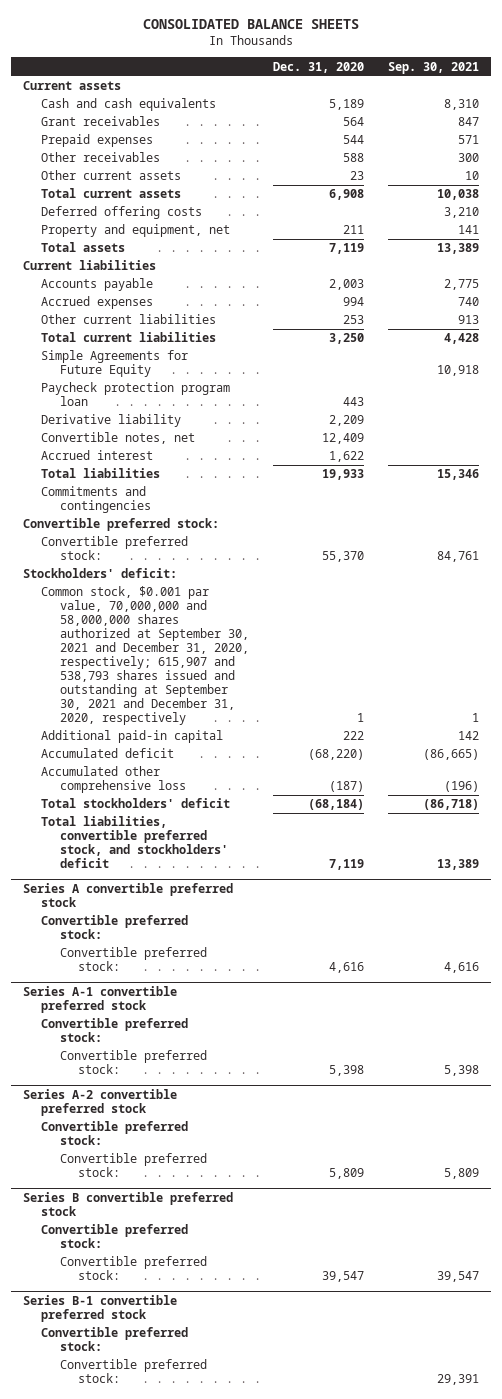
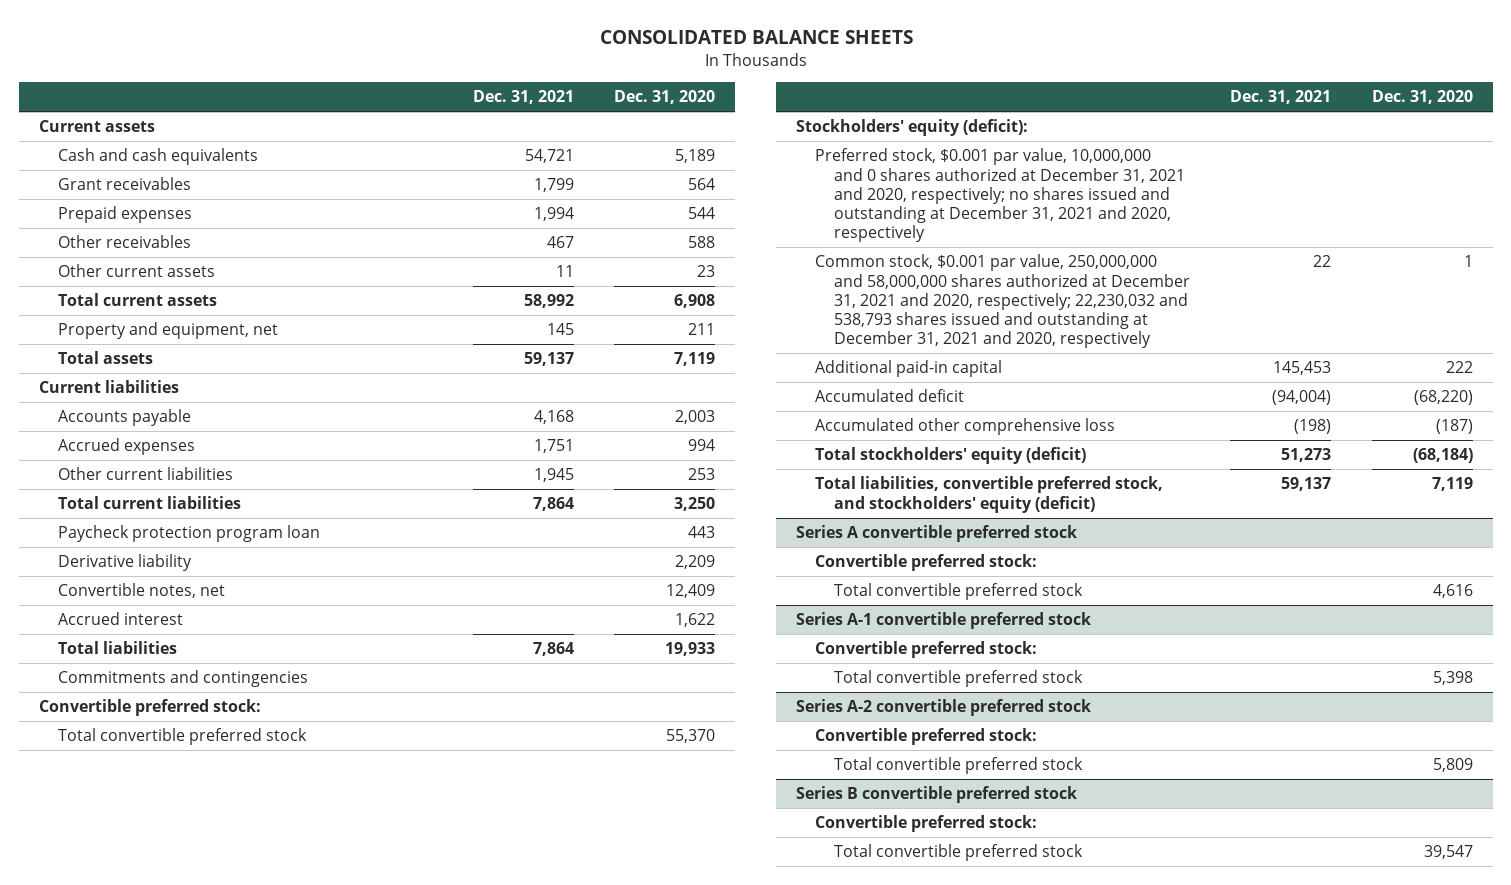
[387,61,479,74] Sep. 30, 2021 -> none
none -> [473,90,575,105] Dec. 31, 2021
[41,206,203,220] Deferred offering costs -> none
[41,350,189,378] Simple Agreements for Future Equity -> none
[41,536,189,561] Convertible preferred stock: -> [57,728,307,746] Total convertible preferred stock
[22,568,177,579] Stockholders' deficit: -> [796,119,1029,137] Stockholders' equity (deficit):
none -> [815,148,1185,243] Preferred stock, $0.001 par value, 10,000,000 and 0 shares authorized at December 31, 2021 and 2020, respectively; no shares issued and outstanding at December 31, 2021 and 2020, respectively
[41,586,249,726] Common stock, $0.001 par value, 70,000,000 and 58,000,000 shares authorized at September 30, 2021 and December 31, 2020, respectively; 615,907 and 538,793 shares issued and outstanding at September 30, 2021 and December 31, 2020, respectively -> [815,254,1190,349] Common stock, $0.001 par value, 250,000,000 and 58,000,000 shares authorized at December 31, 2021 and 2020, respectively; 22,230,032 and 538,793 shares issued and outstanding at December 31, 2021 and 2020, respectively
[41,798,231,809] Total stockholders' deficit -> [815,447,1087,465] Total stockholders' equity (deficit)
[41,816,228,869] Total liabilities, convertible preferred stock, and stockholders' deficit -> [815,476,1164,513] Total liabilities, convertible preferred stock, and stockholders' equity (deficit)
[59,947,207,972] Convertible preferred stock: -> [833,583,1083,601] Total convertible preferred stock
[59,1050,207,1075] Convertible preferred stock: -> [833,670,1083,688] Total convertible preferred stock
[59,1153,207,1178] Convertible preferred stock: -> [833,757,1083,775] Total convertible preferred stock
[22,1295,177,1323] Series B-1 convertible preferred stock -> none
[41,1327,189,1352] Convertible preferred stock: -> none
[59,1359,207,1384] Convertible preferred stock: -> none
[59,1256,207,1281] Convertible preferred stock: -> [833,844,1083,862] Total convertible preferred stock

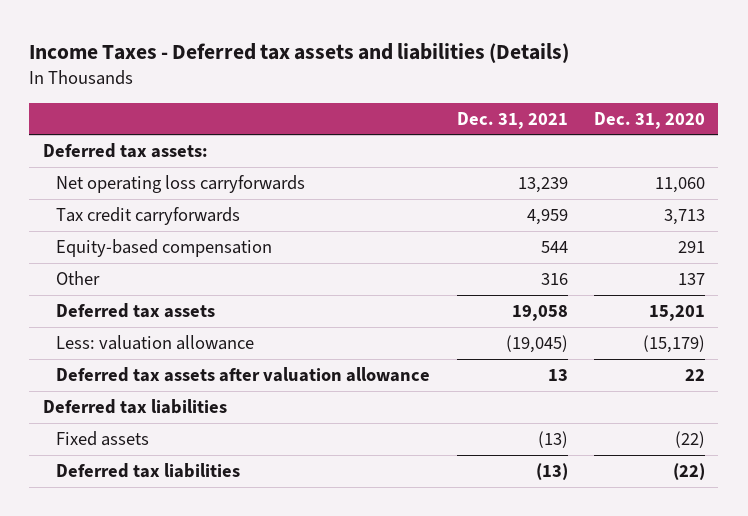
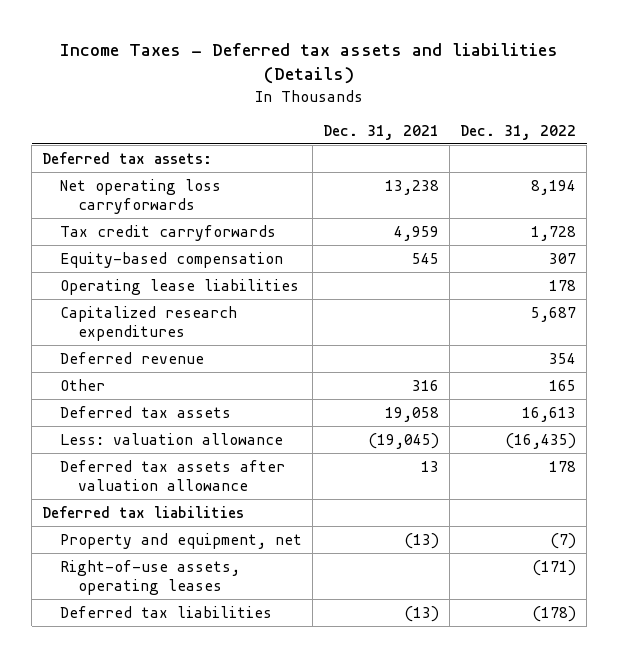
[594,111,706,129] Dec. 31, 2020 -> none
none -> [460,124,577,140] Dec. 31, 2022
[517,177,568,194] 13,239 -> [385,179,440,195] 13,238
[540,241,568,254] 544 -> [412,252,440,264] 545
none -> [59,278,299,295] Operating lease liabilities
none -> [59,305,237,342] Capitalized research expenditures
none -> [59,351,204,364] Deferred revenue
[56,431,150,447] Fixed assets -> [59,532,302,549] Property and equipment, net
none -> [59,559,240,596] Right-of-use assets, operating leases

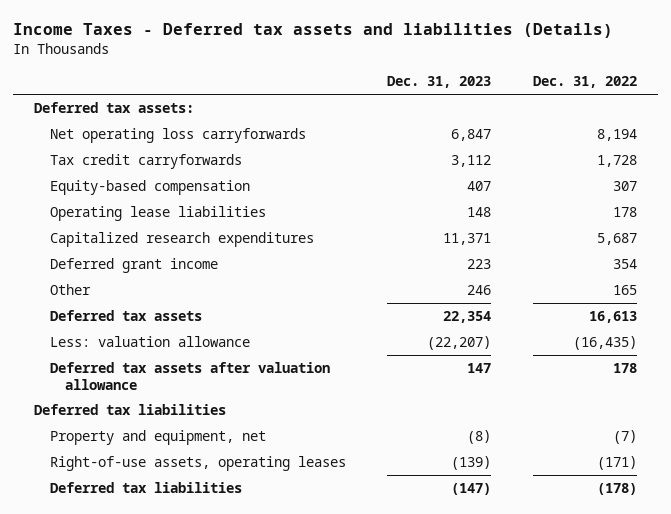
[323,124,440,140] Dec. 31, 2021 -> none
none -> [387,76,492,89] Dec. 31, 2023
[59,351,204,364] Deferred revenue -> [49,257,218,273] Deferred grant income

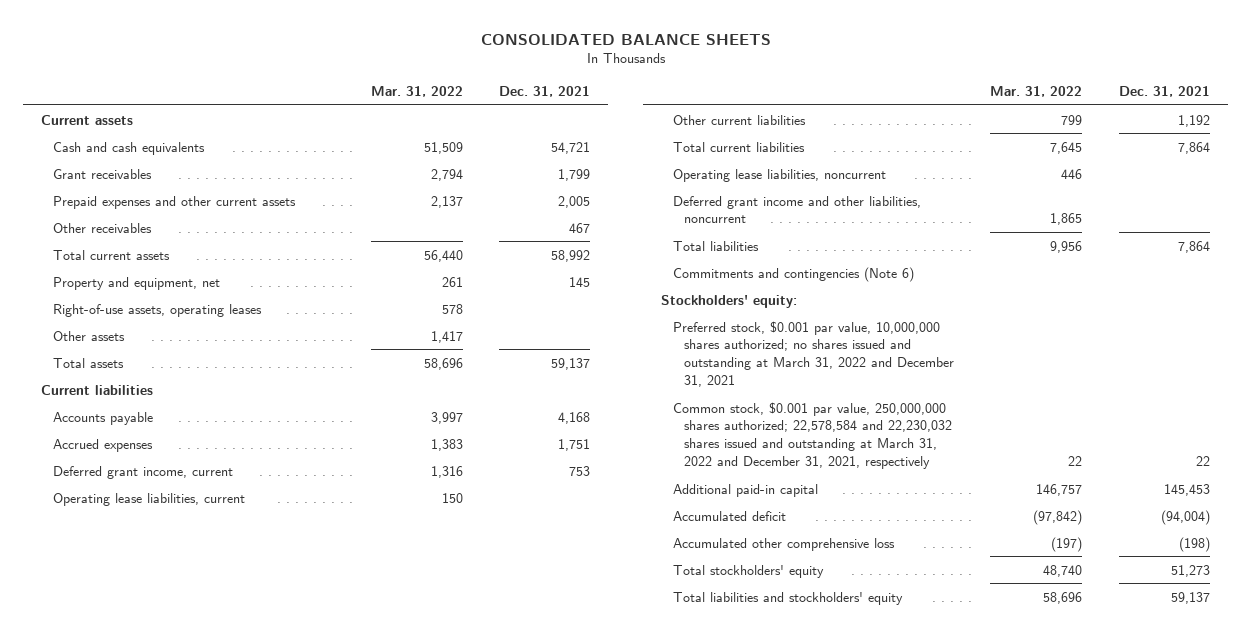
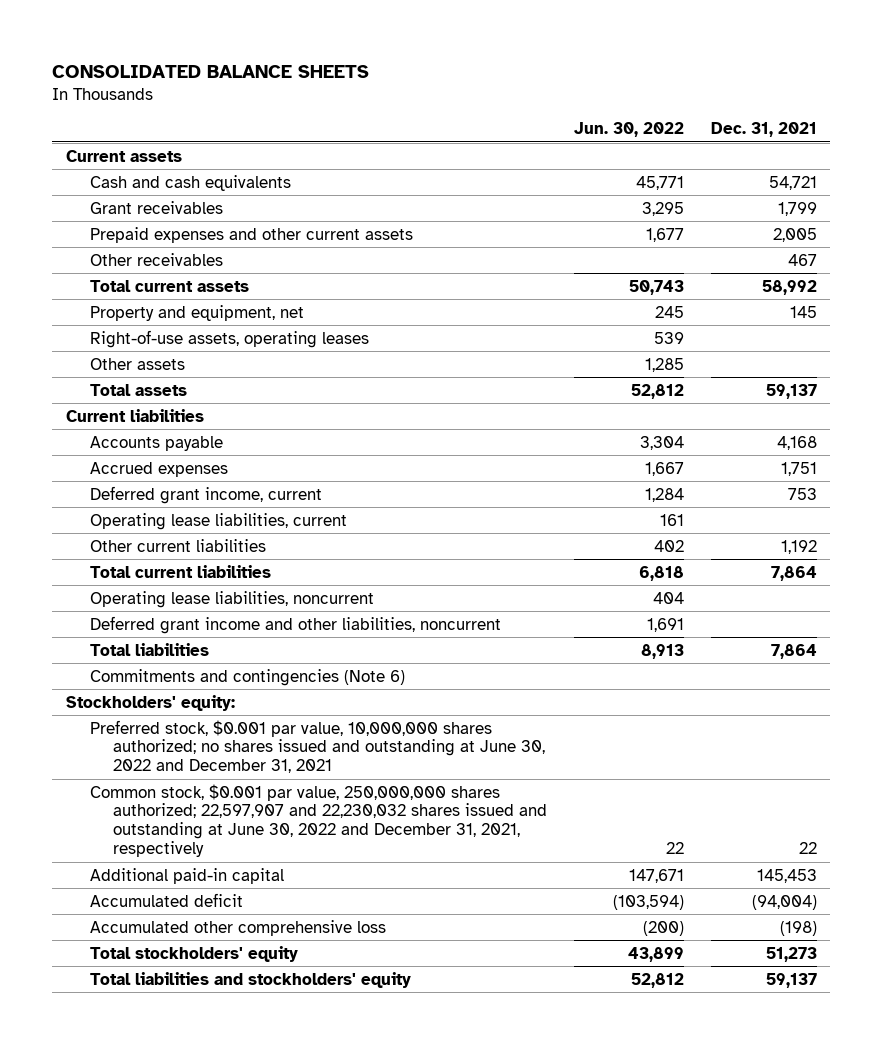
[370,85,463,97] Mar. 31, 2022 -> none
none -> [574,122,685,138] Jun. 30, 2022
[672,320,955,387] Preferred stock, $0.001 par value, 10,000,000 shares authorized; no shares issued and outstanding at March 31, 2022 and December 31, 2021 -> [89,719,546,774] Preferred stock, $0.001 par value, 10,000,000 shares authorized; no shares issued and outstanding at June 30, 2022 and December 31, 2021
[672,401,953,469] Common stock, $0.001 par value, 250,000,000 shares authorized; 22,578,584 and 22,230,032 shares issued and outstanding at March 31, 2022 and December 31, 2021, respectively -> [89,783,548,858] Common stock, $0.001 par value, 250,000,000 shares authorized; 22,597,907 and 22,230,032 shares issued and outstanding at June 30, 2022 and December 31, 2021, respectively

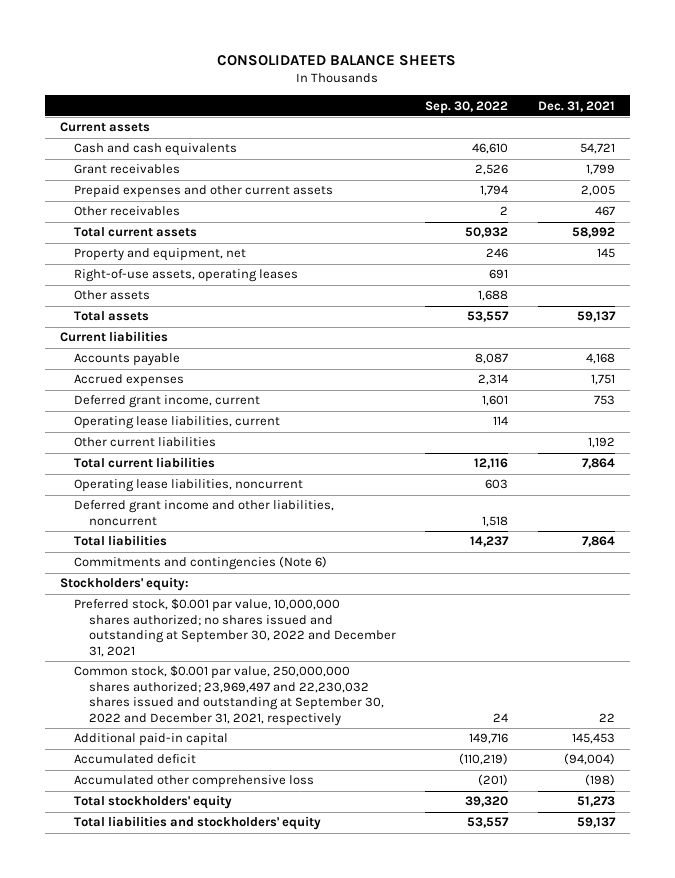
[574,122,685,138] Jun. 30, 2022 -> none
none -> [425,100,509,114] Sep. 30, 2022
[89,719,546,774] Preferred stock, $0.001 par value, 10,000,000 shares authorized; no shares issued and outstanding at June 30, 2022 and December 31, 2021 -> [74,598,396,658] Preferred stock, $0.001 par value, 10,000,000 shares authorized; no shares issued and outstanding at September 30, 2022 and December 31, 2021
[89,783,548,858] Common stock, $0.001 par value, 250,000,000 shares authorized; 22,597,907 and 22,230,032 shares issued and outstanding at June 30, 2022 and December 31, 2021, respectively -> [74,665,384,727] Common stock, $0.001 par value, 250,000,000 shares authorized; 23,969,497 and 22,230,032 shares issued and outstanding at September 30, 2022 and December 31, 2021, respectively

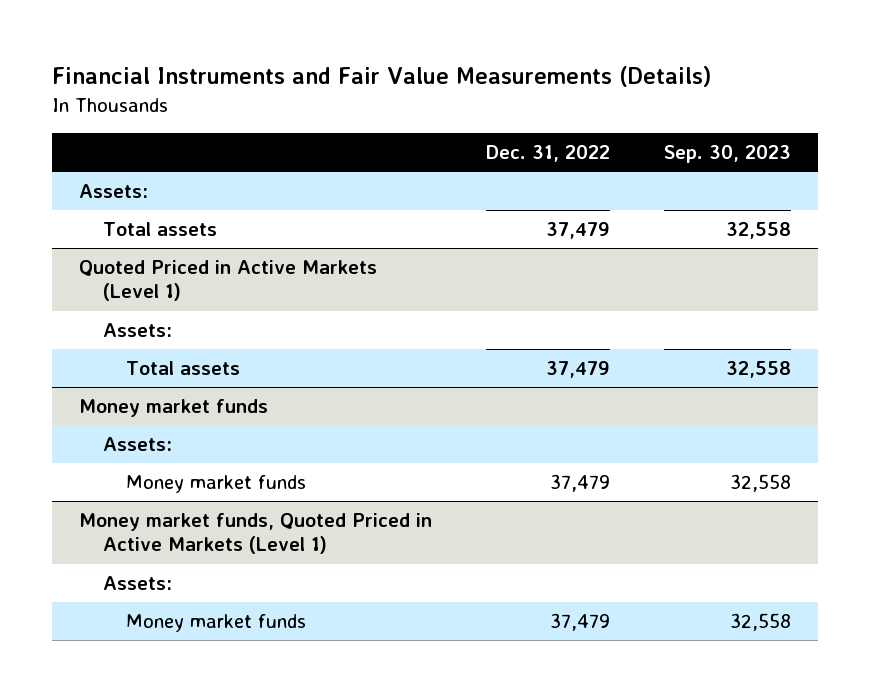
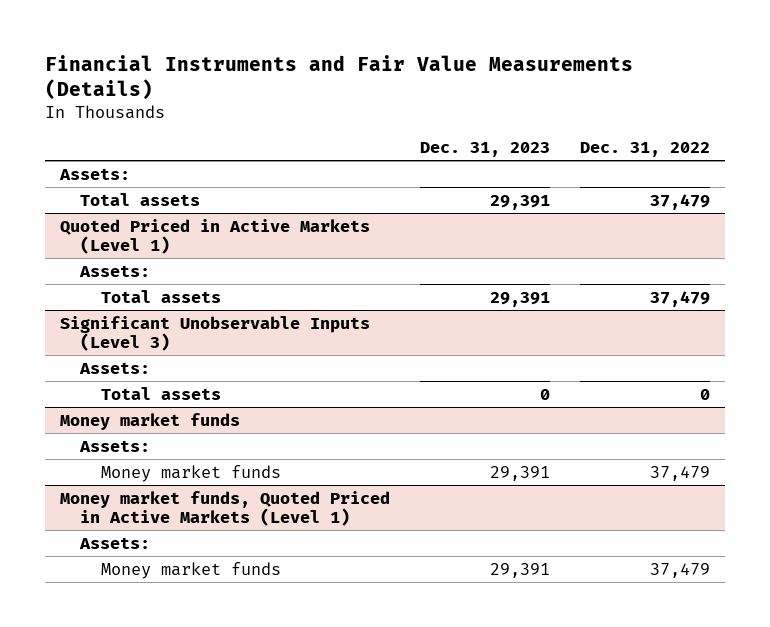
[663,145,791,164] Sep. 30, 2023 -> none
none -> [420,142,551,158] Dec. 31, 2023
none -> [60,315,371,351] Significant Unobservable Inputs (Level 3)
none -> [79,361,151,374] Assets:
none -> [100,386,221,400] Total assets

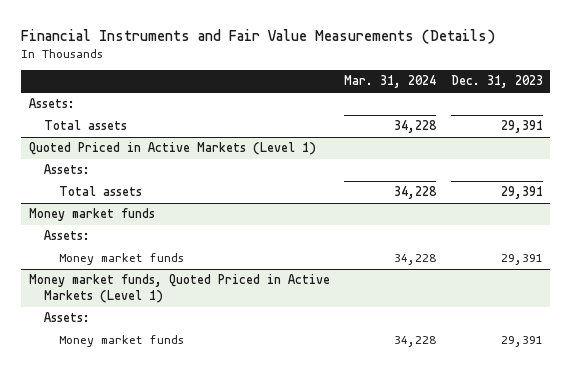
[580,142,711,158] Dec. 31, 2022 -> none
none -> [344,75,437,89] Mar. 31, 2024
[60,315,371,351] Significant Unobservable Inputs (Level 3) -> none
[79,361,151,374] Assets: -> none
[100,386,221,400] Total assets -> none

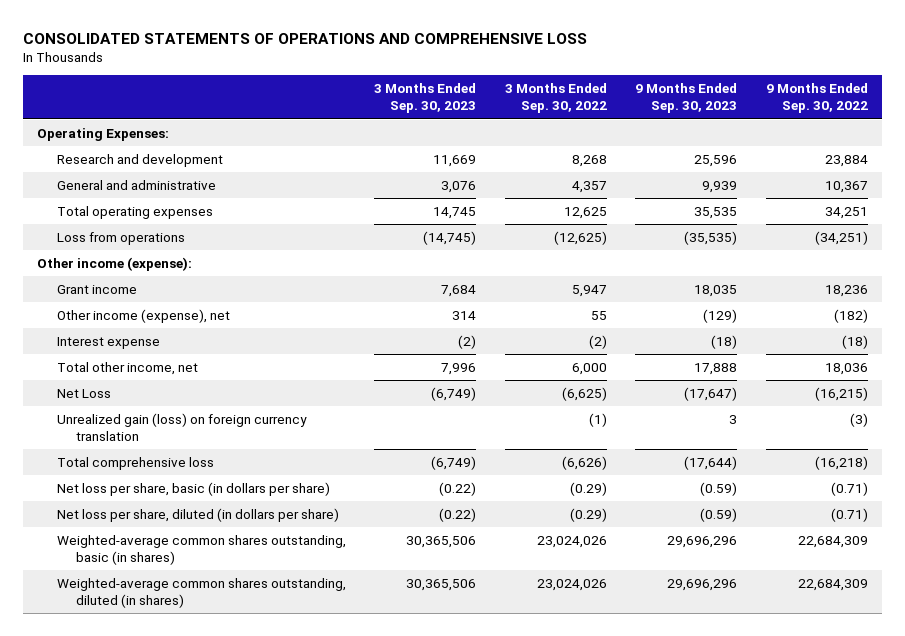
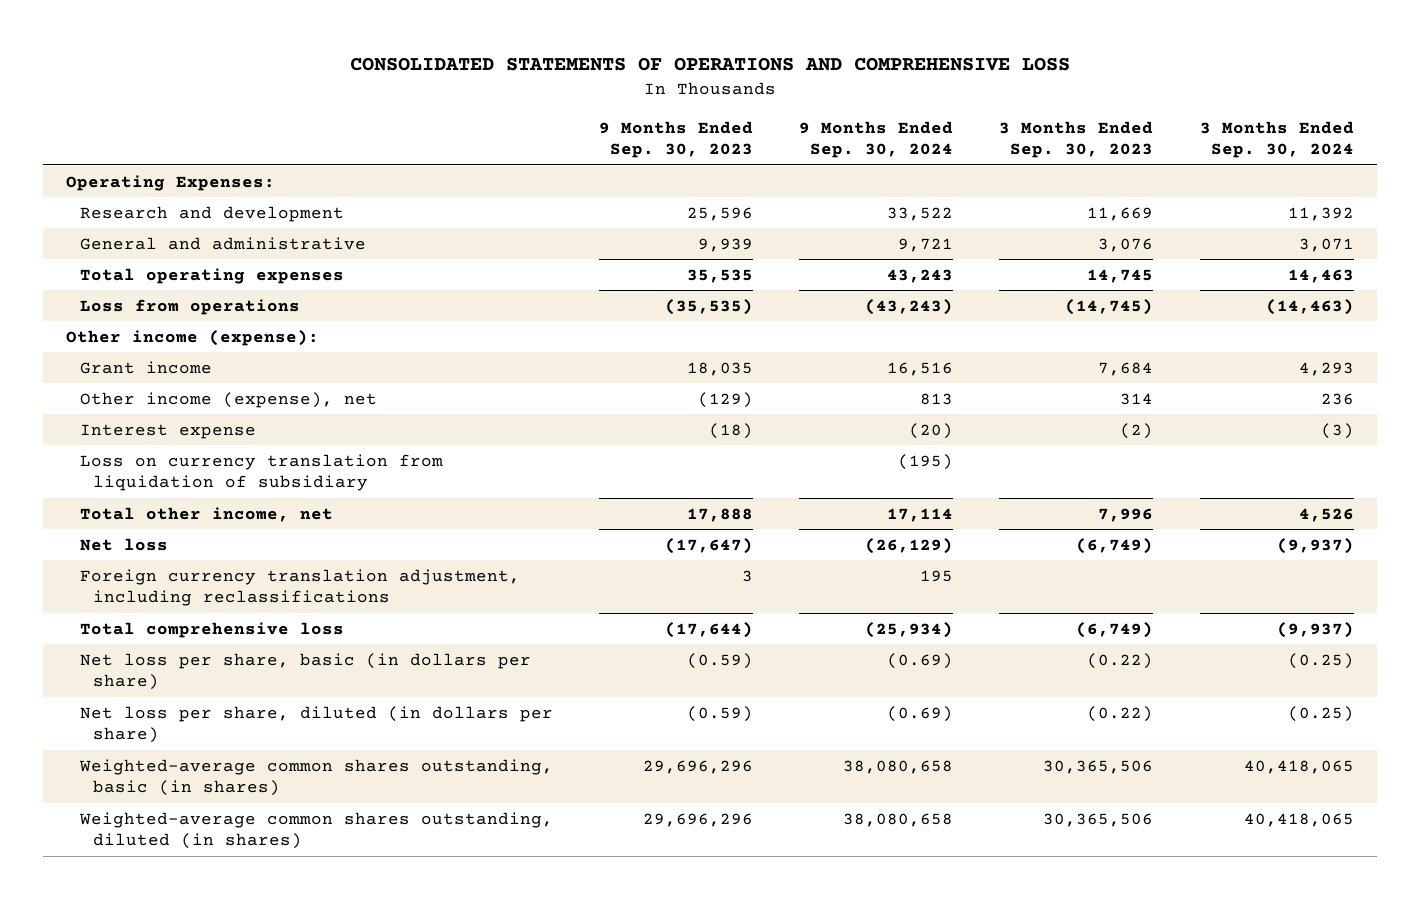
[504,83,607,114] 3 Months Ended Sep. 30, 2022 -> none
[765,83,868,114] 9 Months Ended Sep. 30, 2022 -> none
none -> [799,120,954,159] 9 Months Ended Sep. 30, 2024
none -> [1199,120,1354,159] 3 Months Ended Sep. 30, 2024
none -> [79,453,443,492] Loss on currency translation from liquidation of subsidiary
[56,389,111,399] Net Loss -> [79,537,168,551] Net loss
[56,413,307,442] Unrealized gain (loss) on foreign currency translation -> [79,568,520,607] Foreign currency translation adjustment, including reclassifications

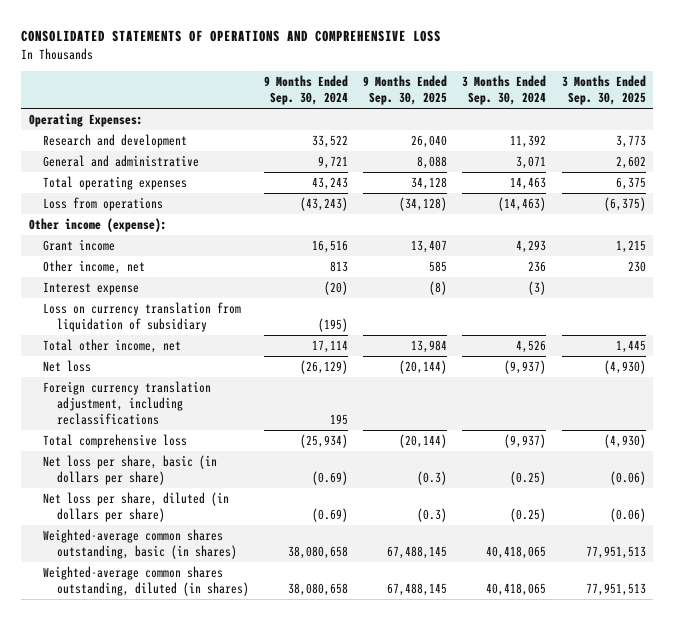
[598,120,753,159] 9 Months Ended Sep. 30, 2023 -> none
[999,120,1154,159] 3 Months Ended Sep. 30, 2023 -> none
none -> [363,75,448,106] 9 Months Ended Sep. 30, 2025
none -> [561,75,646,106] 3 Months Ended Sep. 30, 2025
[79,391,377,408] Other income (expense), net -> [43,259,146,274] Other income, net

